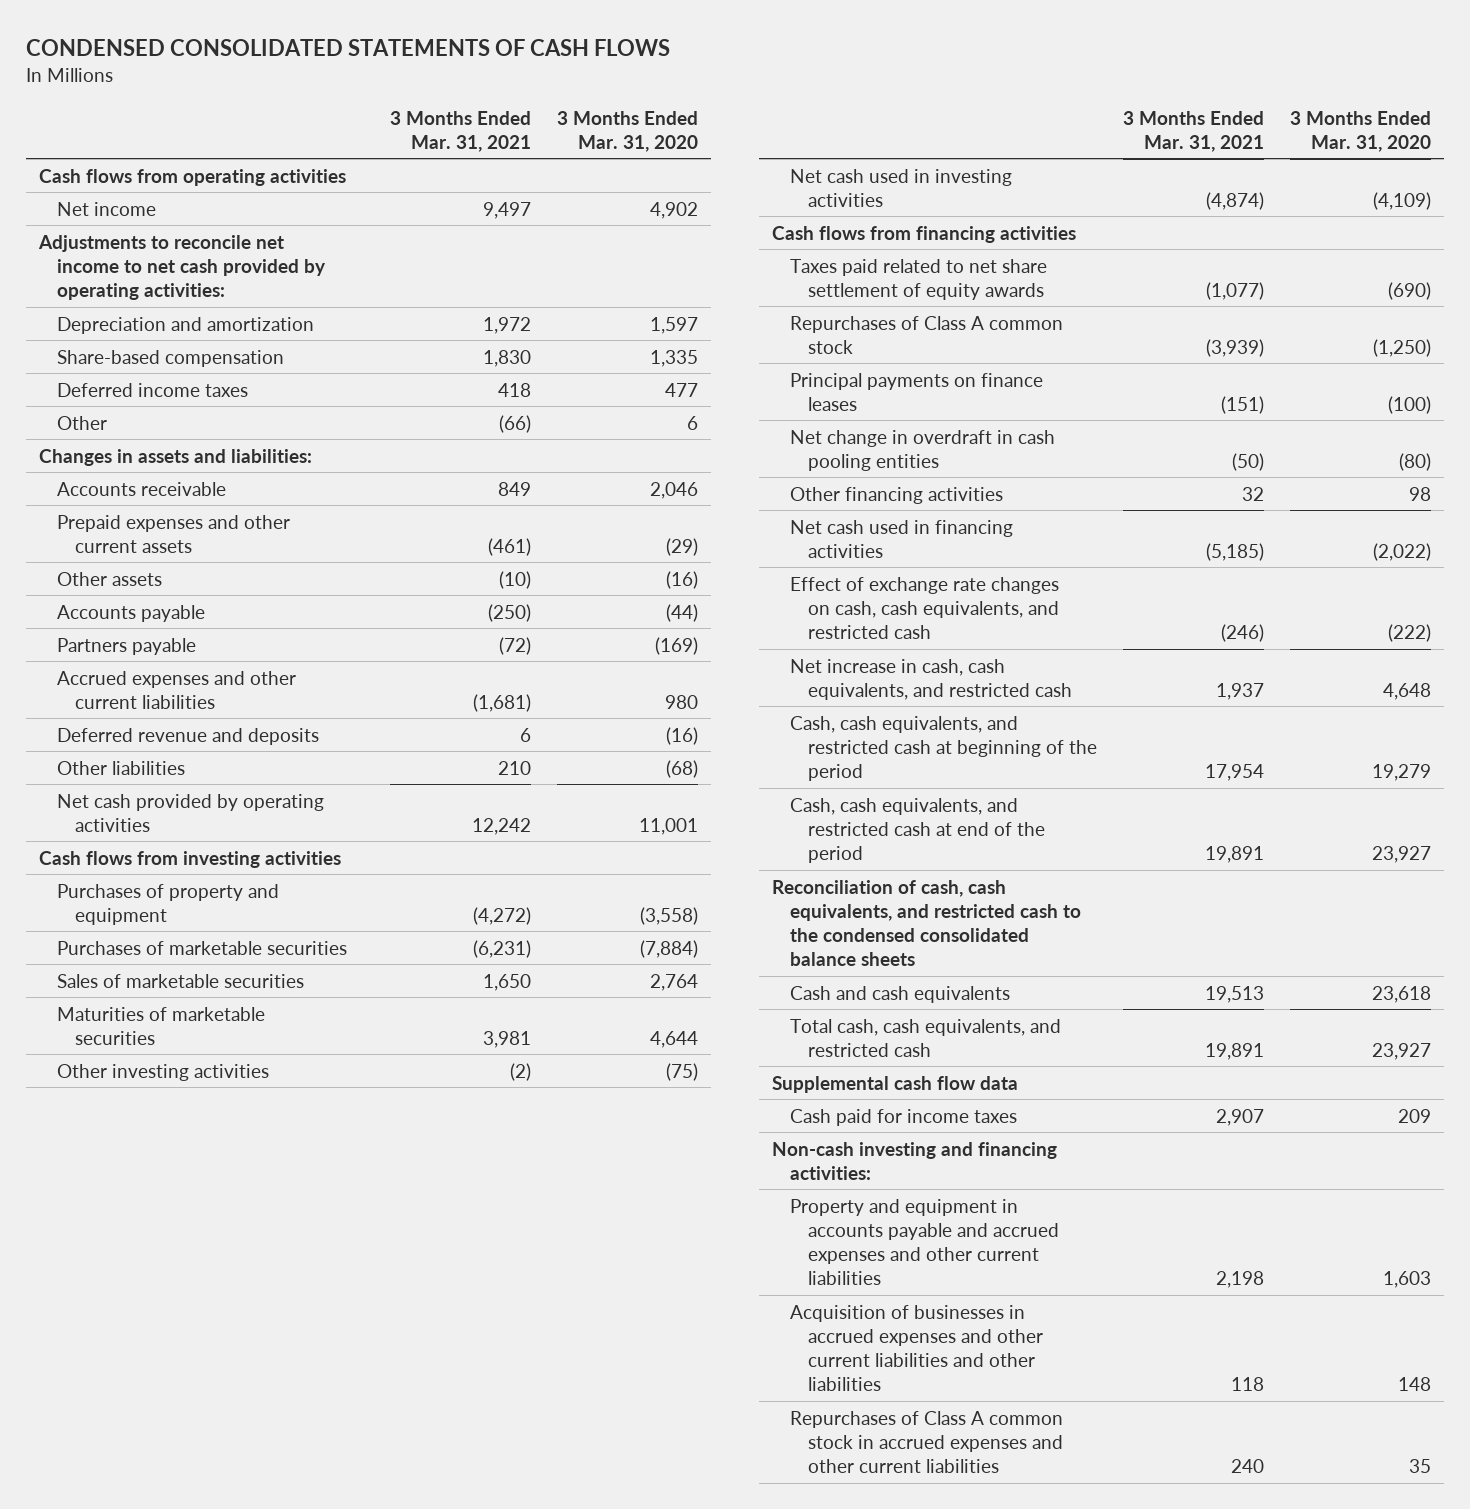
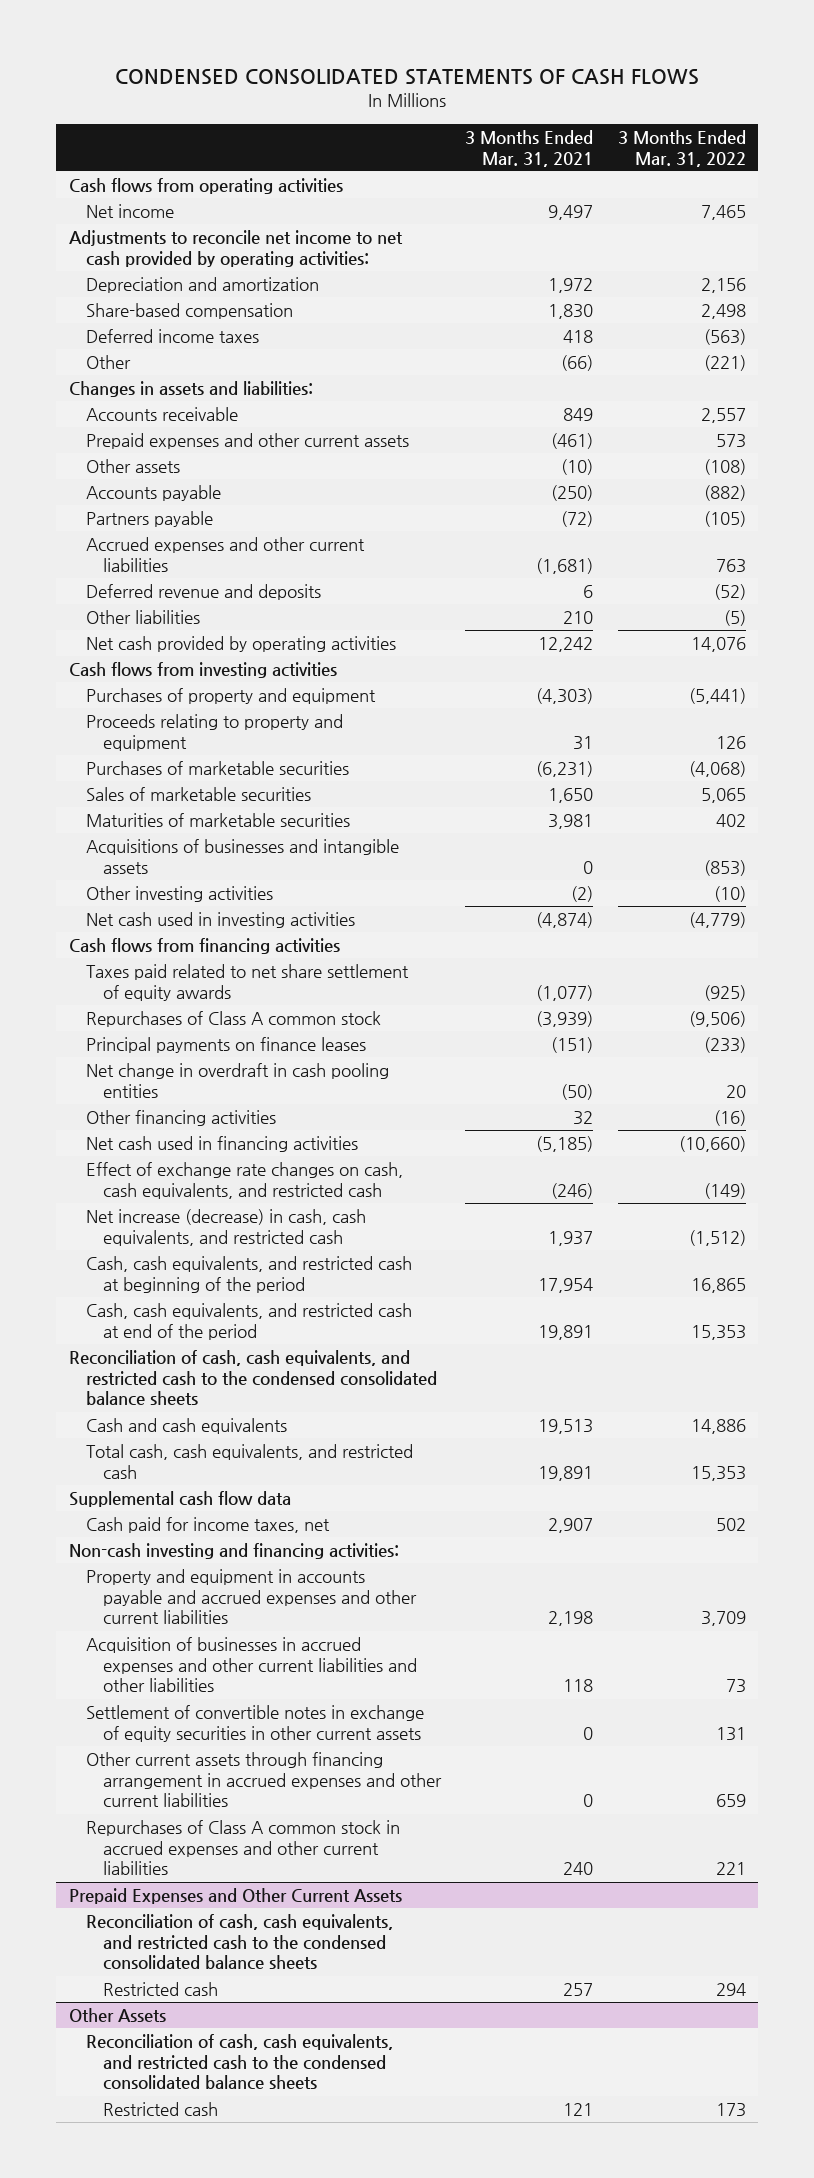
[557,110,699,152] 3 Months Ended Mar. 31, 2020 -> none
none -> [617,129,746,167] 3 Months Ended Mar. 31, 2022
[473,906,532,925] (4,272) -> [536,688,594,705] (4,303)
none -> [85,714,343,751] Proceeds relating to property and equipment
none -> [85,839,399,874] Acquisitions of businesses and intangible assets
[790,658,1073,700] Net increase in cash, cash equivalents, and restricted cash -> [85,1209,366,1246] Net increase (decrease) in cash, cash equivalents, and restricted cash
[790,1108,1018,1126] Cash paid for income taxes -> [85,1517,330,1534] Cash paid for income taxes, net
none -> [85,1705,424,1742] Settlement of convertible notes in exchange of equity securities in other current assets
none -> [85,1752,443,1808] Other current assets through financing arrangement in accrued expenses and other current liabilities
none -> [68,1888,402,1905] Prepaid Expenses and Other Current Assets
none -> [85,1914,393,1971] Reconciliation of cash, cash equivalents, and restricted cash to the condensed consolidated balance sheets
none -> [103,1982,219,1997] Restricted cash
none -> [68,2008,166,2023] Other Assets
none -> [85,2034,393,2091] Reconciliation of cash, cash equivalents, and restricted cash to the condensed consolidated balance sheets
none -> [103,2102,219,2117] Restricted cash

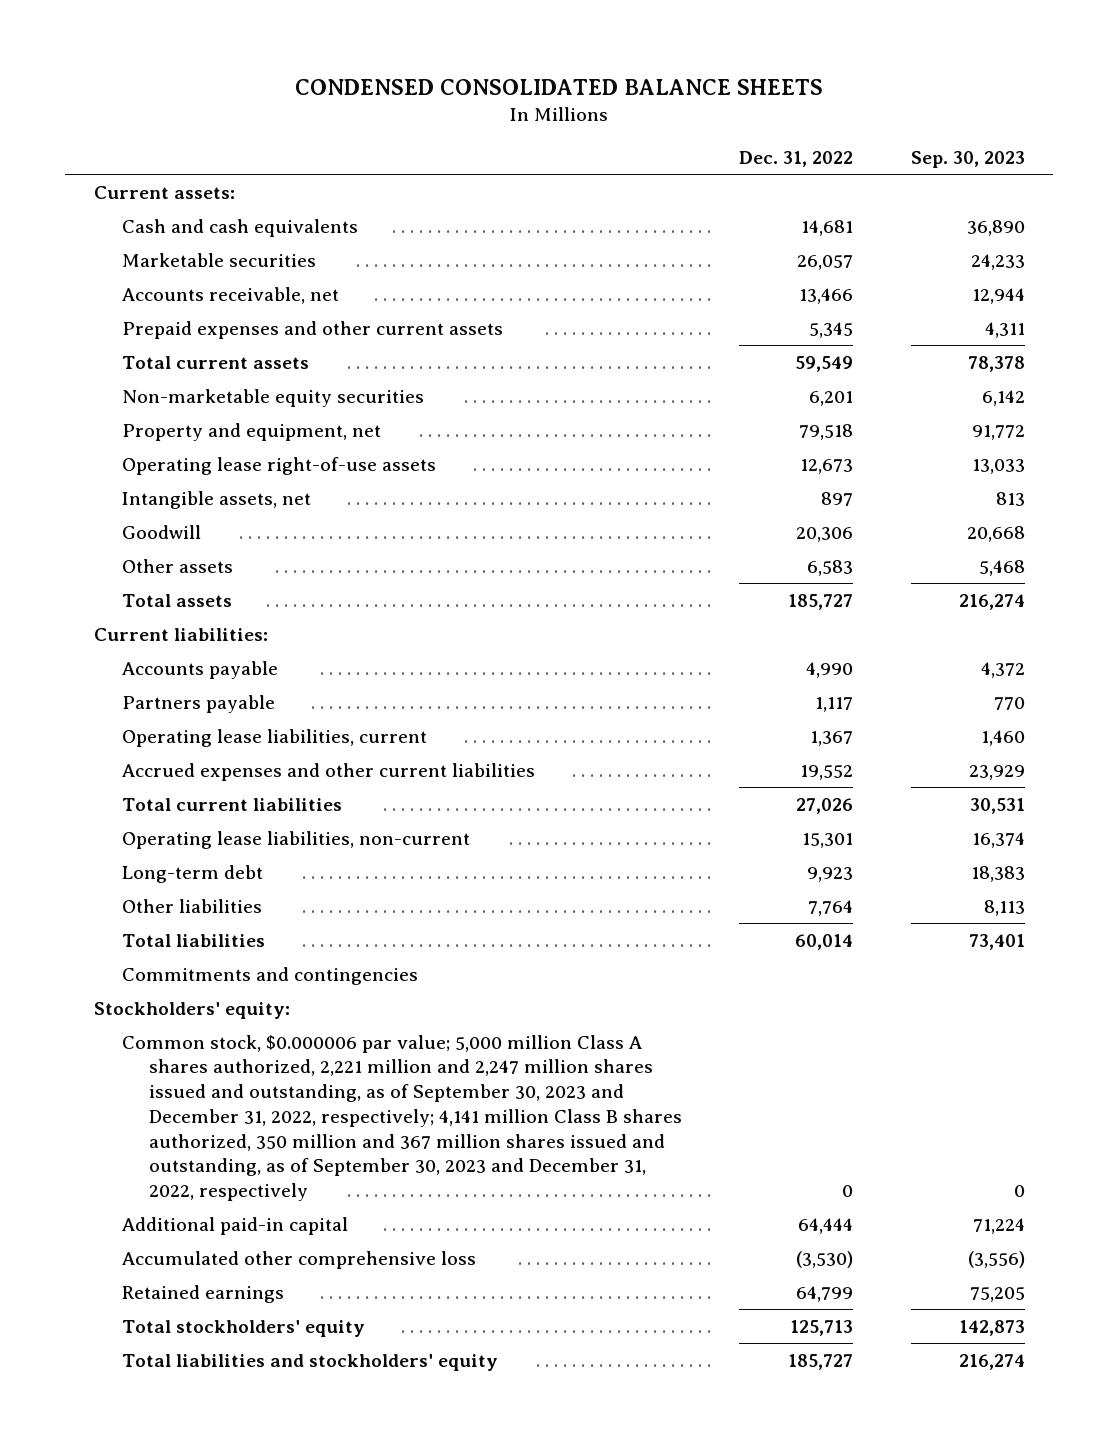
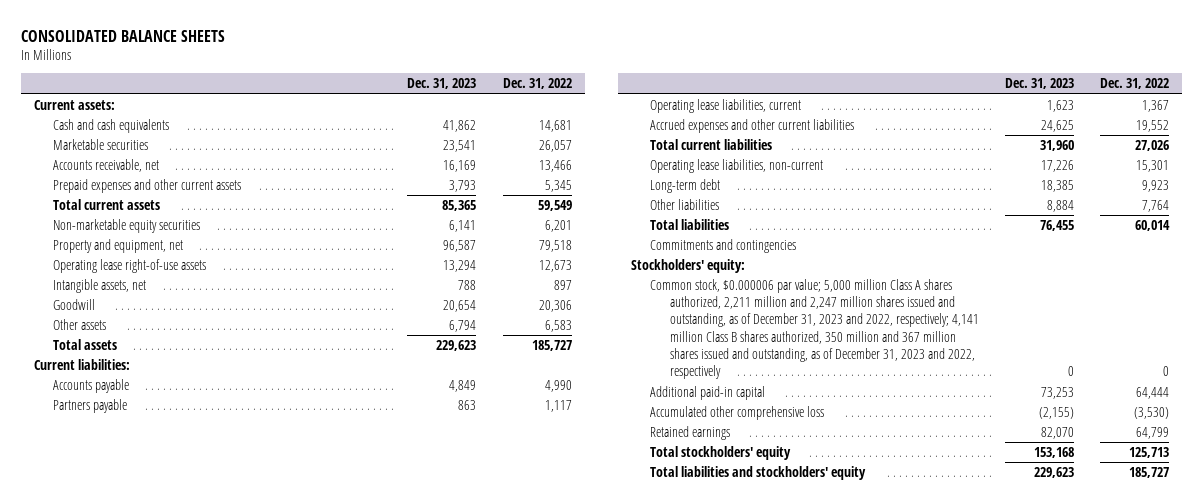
[295,79,824,96] CONDENSED CONSOLIDATED BALANCE SHEETS -> [20,29,225,42] CONSOLIDATED BALANCE SHEETS
[910,150,1025,168] Sep. 30, 2023 -> none
none -> [407,78,477,90] Dec. 31, 2023
[121,1034,683,1201] Common stock, $0.000006 par value; 5,000 million Class A shares authorized, 2,221 million and 2,247 million shares issued and outstanding, as of September 30, 2023 and December 31, 2022, respectively; 4,141 million Class B shares authorized, 350 million and 367 million shares issued and outstanding, as of September 30, 2023 and December 31, 2022, respectively -> [650,279,979,380] Common stock, $0.000006 par value; 5,000 million Class A shares authorized, 2,211 million and 2,247 million shares issued and outstanding, as of December 31, 2023 and 2022, respectively; 4,141 million Class B shares authorized, 350 million and 367 million shares issued and outstanding, as of December 31, 2023 and 2022, respectively

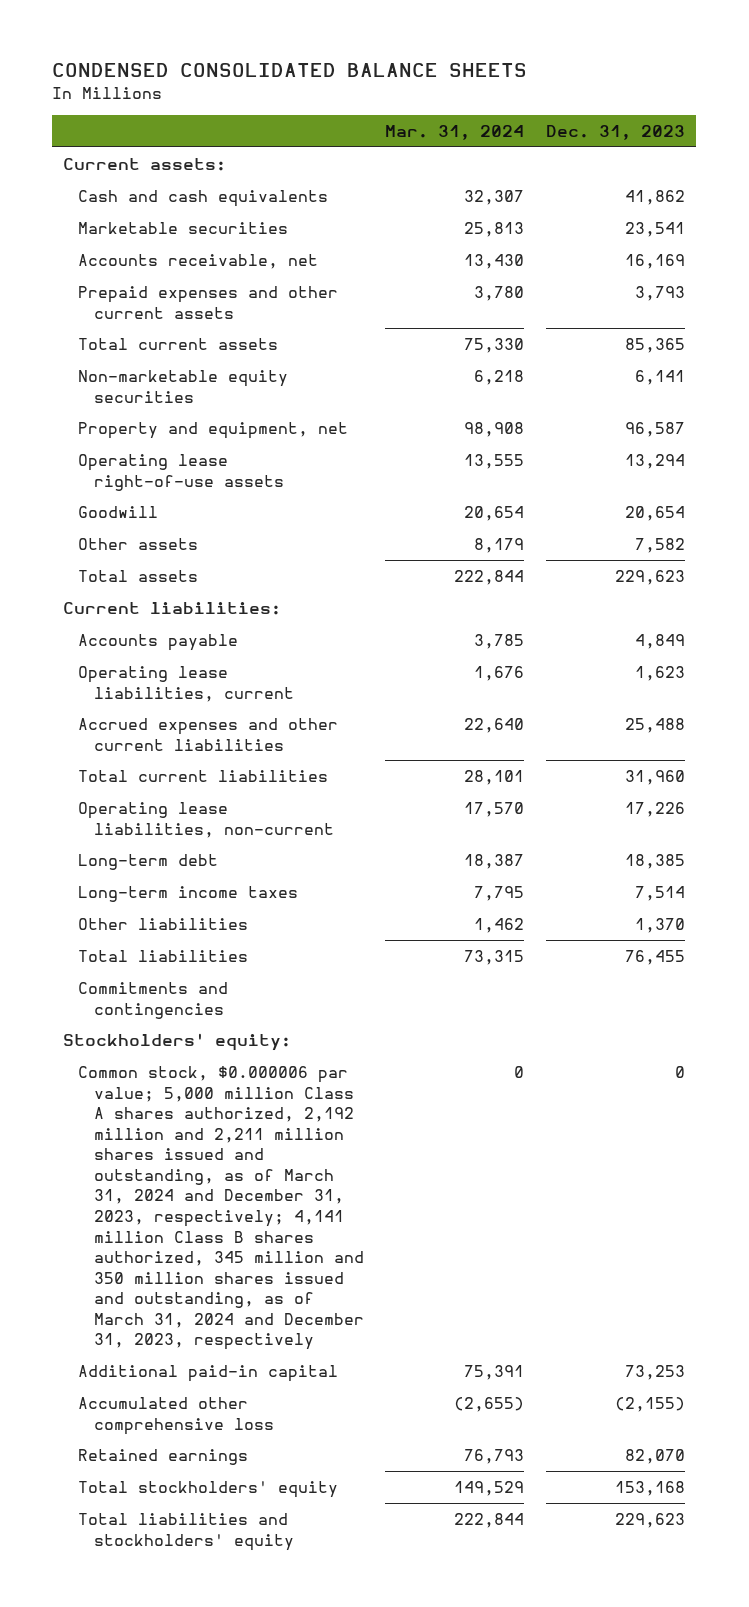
[20,29,225,42] CONSOLIDATED BALANCE SHEETS -> [52,63,528,78] CONDENSED CONSOLIDATED BALANCE SHEETS
[502,78,572,90] Dec. 31, 2022 -> none
none -> [385,124,525,140] Mar. 31, 2024
[52,279,146,294] Intangible assets, net -> none
[449,320,477,333] 6,794 -> [635,537,686,553] 7,582
[52,399,127,414] Partners payable -> none
[1040,120,1074,133] 24,625 -> [625,717,686,733] 25,488
none -> [78,885,299,902] Long-term income taxes
[1046,200,1074,213] 8,884 -> [635,917,686,933] 1,370
[650,279,979,380] Common stock, $0.000006 par value; 5,000 million Class A shares authorized, 2,211 million and 2,247 million shares issued and outstanding, as of December 31, 2023 and 2022, respectively; 4,141 million Class B shares authorized, 350 million and 367 million shares issued and outstanding, as of December 31, 2023 and 2022, respectively -> [78,1065,364,1351] Common stock, $0.000006 par value; 5,000 million Class A shares authorized, 2,192 million and 2,211 million shares issued and outstanding, as of March 31, 2024 and December 31, 2023, respectively; 4,141 million Class B shares authorized, 345 million and 350 million shares issued and outstanding, as of March 31, 2024 and December 31, 2023, respectively

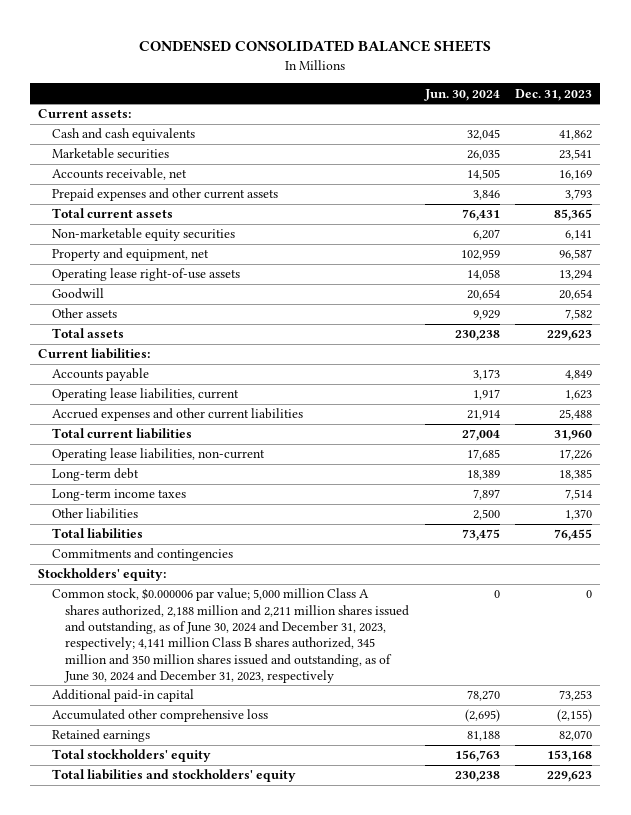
[385,124,525,140] Mar. 31, 2024 -> none
none -> [423,88,500,101] Jun. 30, 2024
[78,1065,364,1351] Common stock, $0.000006 par value; 5,000 million Class A shares authorized, 2,192 million and 2,211 million shares issued and outstanding, as of March 31, 2024 and December 31, 2023, respectively; 4,141 million Class B shares authorized, 345 million and 350 million shares issued and outstanding, as of March 31, 2024 and December 31, 2023, respectively -> [51,588,410,684] Common stock, $0.000006 par value; 5,000 million Class A shares authorized, 2,188 million and 2,211 million shares issued and outstanding, as of June 30, 2024 and December 31, 2023, respectively; 4,141 million Class B shares authorized, 345 million and 350 million shares issued and outstanding, as of June 30, 2024 and December 31, 2023, respectively

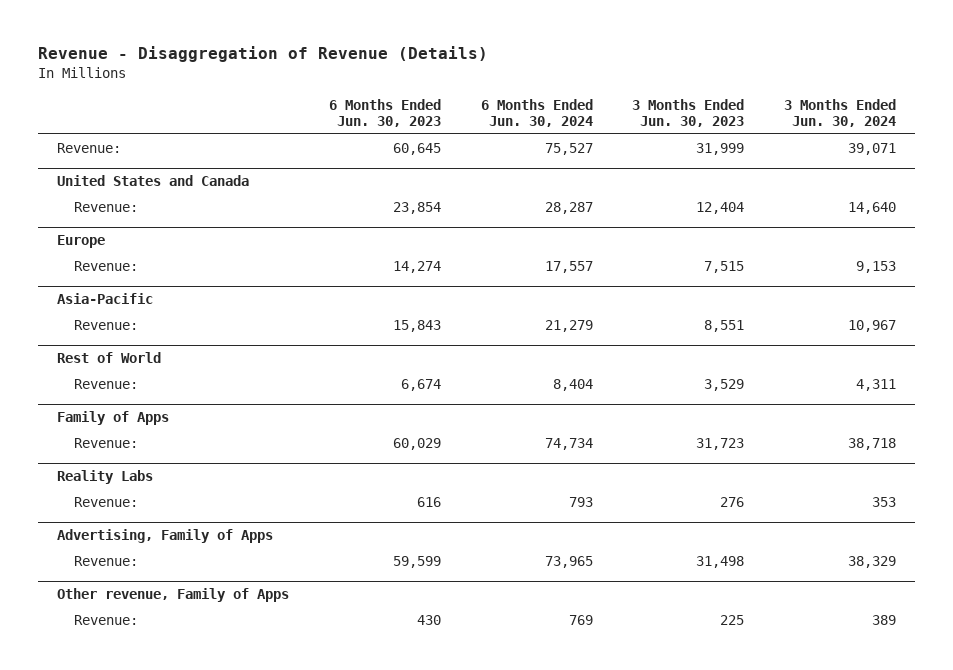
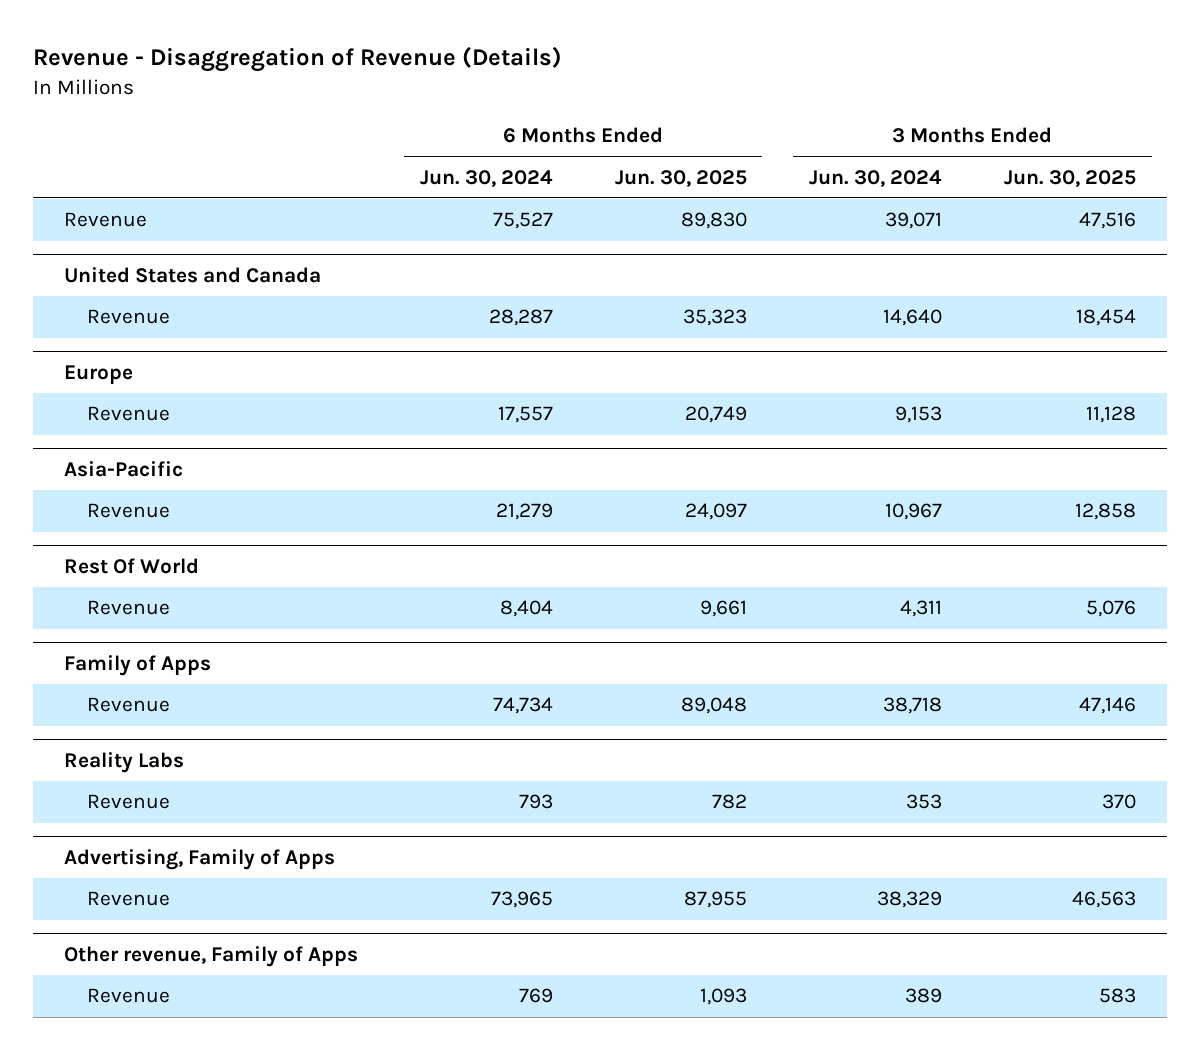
[329,98,442,128] 6 Months Ended Jun. 30, 2023 -> none
[632,98,745,128] 3 Months Ended Jun. 30, 2023 -> none
none -> [614,169,747,187] Jun. 30, 2025
none -> [1003,169,1136,187] Jun. 30, 2025
[57,142,122,153] Revenue: -> [63,212,147,228] Revenue
[74,201,139,212] Revenue: -> [87,309,171,325] Revenue
[74,260,139,271] Revenue: -> [87,406,171,422] Revenue
[74,319,139,330] Revenue: -> [87,503,171,519] Revenue
[57,352,162,364] Rest of World -> [63,557,199,574] Rest Of World
[74,378,139,389] Revenue: -> [87,600,171,616] Revenue
[74,437,139,448] Revenue: -> [87,697,171,713] Revenue
[74,496,139,507] Revenue: -> [87,794,171,810] Revenue
[74,555,139,566] Revenue: -> [87,891,171,907] Revenue
[74,614,139,625] Revenue: -> [87,988,171,1004] Revenue

